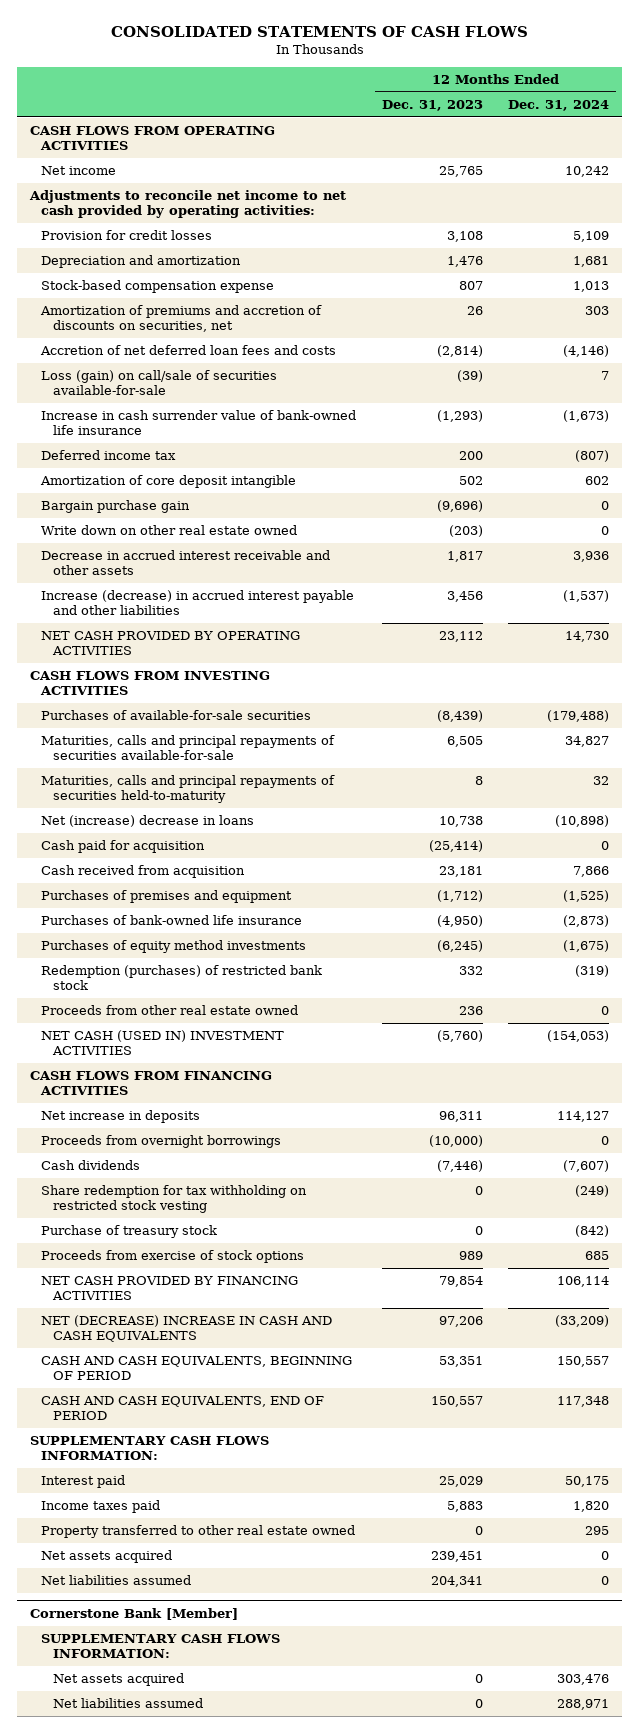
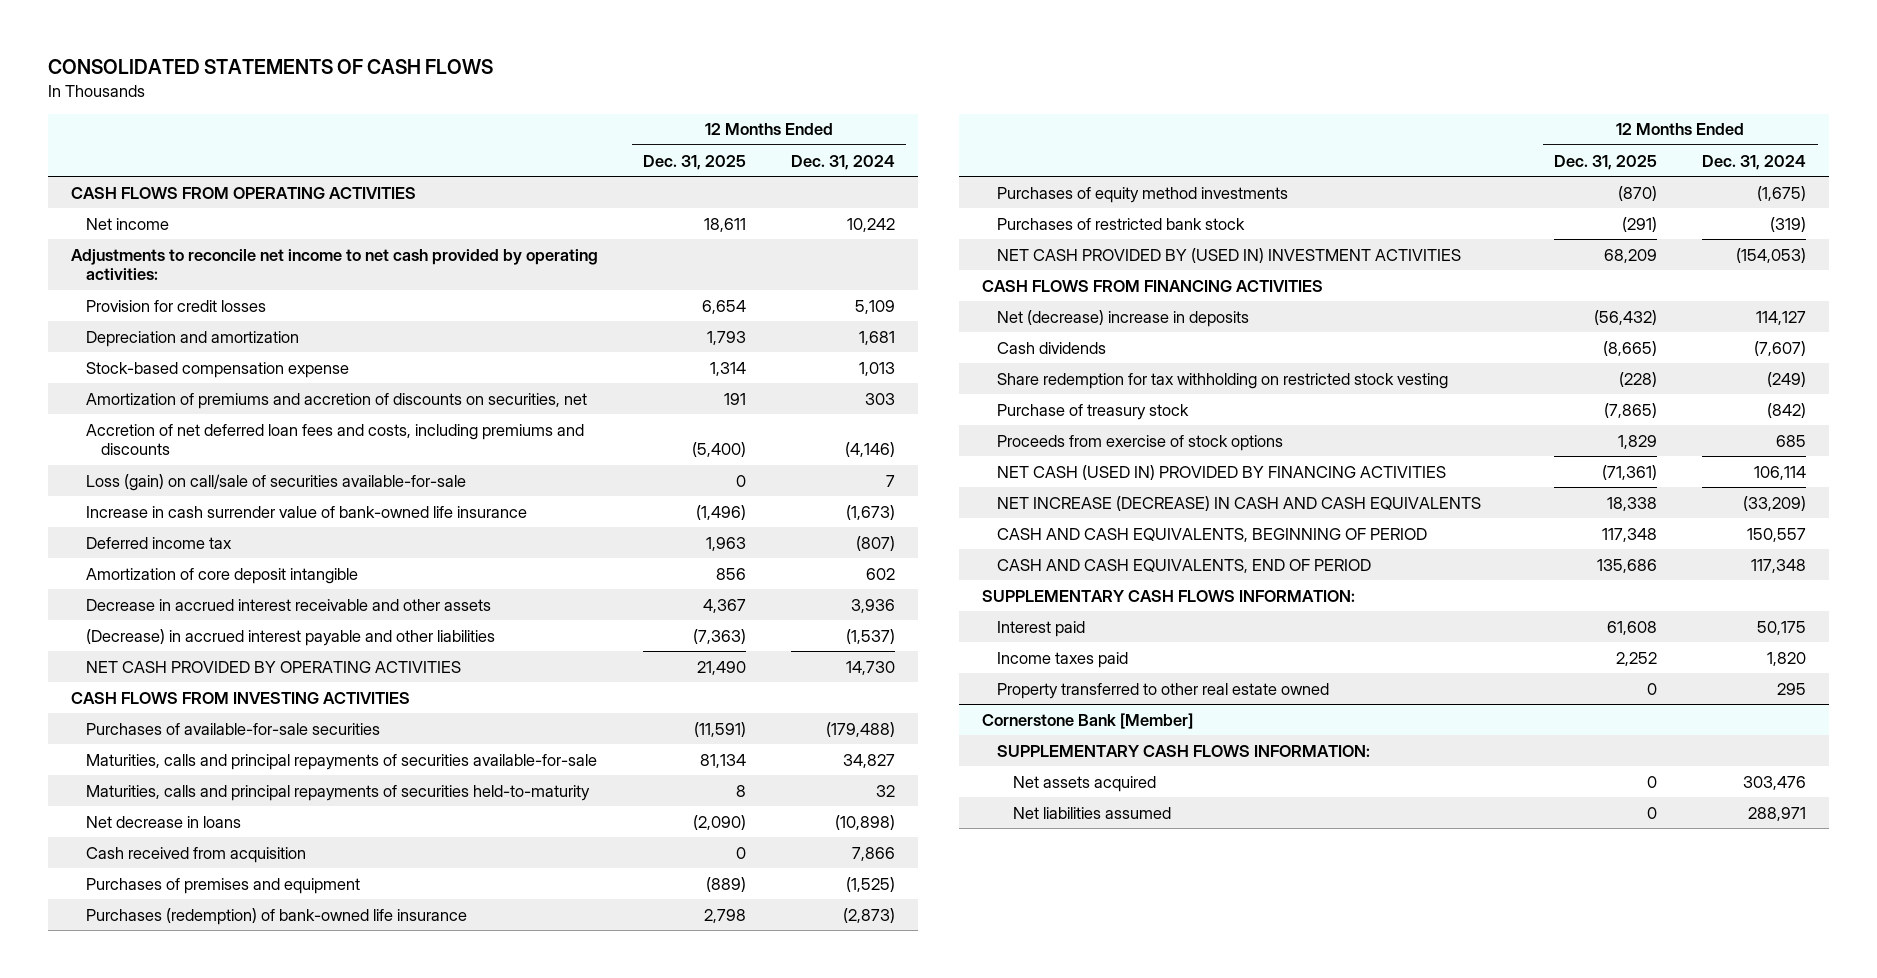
[381,99,483,111] Dec. 31, 2023 -> none
none -> [642,154,746,170] Dec. 31, 2025
[40,345,337,356] Accretion of net deferred loan fees and costs -> [86,423,585,456] Accretion of net deferred loan fees and costs, including premiums and discounts
[41,500,191,514] Bargain purchase gain -> none
[41,525,298,536] Write down on other real estate owned -> none
[41,590,355,616] Increase (decrease) in accrued interest payable and other liabilities -> [86,628,496,646] (Decrease) in accrued interest payable and other liabilities
[41,840,206,854] Cash paid for acquisition -> none
[41,815,255,828] Net (increase) decrease in loans -> [86,815,242,828] Net decrease in loans
[41,915,303,926] Purchases of bank-owned life insurance -> [86,907,468,925] Purchases (redemption) of bank-owned life insurance
[41,1005,299,1016] Proceeds from other real estate owned -> none
[41,965,323,991] Redemption (purchases) of restricted bank stock -> [997,217,1246,230] Purchases of restricted bank stock
[41,1030,285,1056] NET CASH (USED IN) INVESTMENT ACTIVITIES -> [997,247,1462,263] NET CASH PROVIDED BY (USED IN) INVESTMENT ACTIVITIES
[41,1135,282,1149] Proceeds from overnight borrowings -> none
[41,1110,201,1124] Net increase in deposits -> [997,309,1250,327] Net (decrease) increase in deposits
[41,1276,299,1301] NET CASH PROVIDED BY FINANCING ACTIVITIES -> [997,464,1447,480] NET CASH (USED IN) PROVIDED BY FINANCING ACTIVITIES
[41,1315,333,1343] NET (DECREASE) INCREASE IN CASH AND CASH EQUIVALENTS -> [997,495,1482,511] NET INCREASE (DECREASE) IN CASH AND CASH EQUIVALENTS
[41,1550,173,1564] Net assets acquired -> none
[41,1575,192,1586] Net liabilities assumed -> none

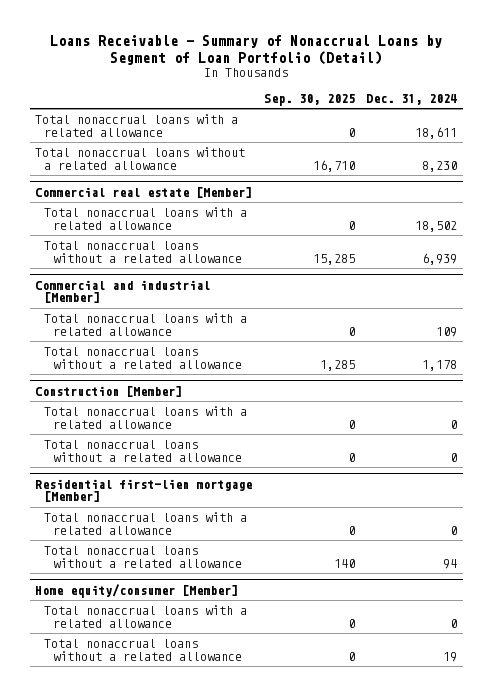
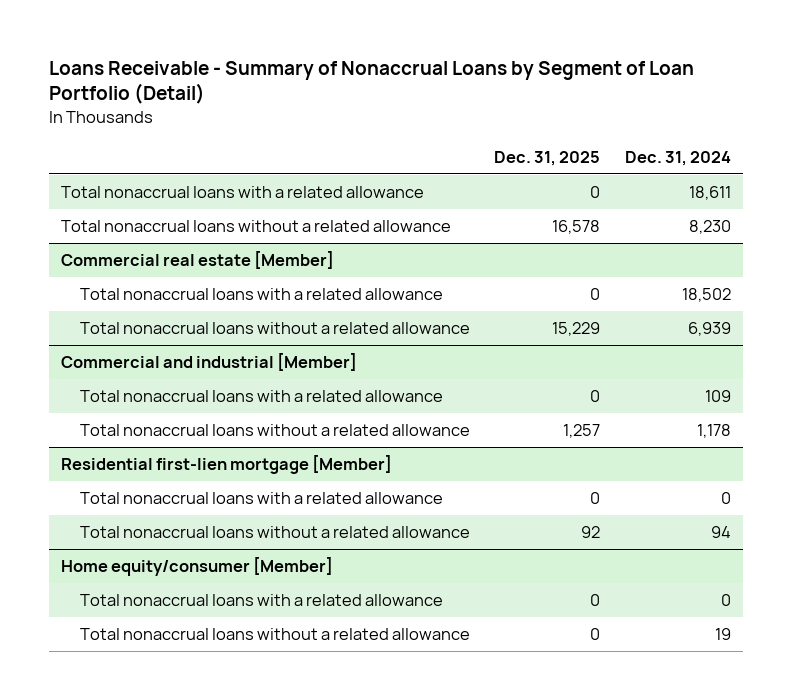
[263,93,355,106] Sep. 30, 2025 -> none
none -> [494,150,601,166] Dec. 31, 2025
[35,385,183,397] Construction [Member] -> none
[44,406,248,430] Total nonaccrual loans with a related allowance -> none
[44,440,243,463] Total nonaccrual loans without a related allowance -> none

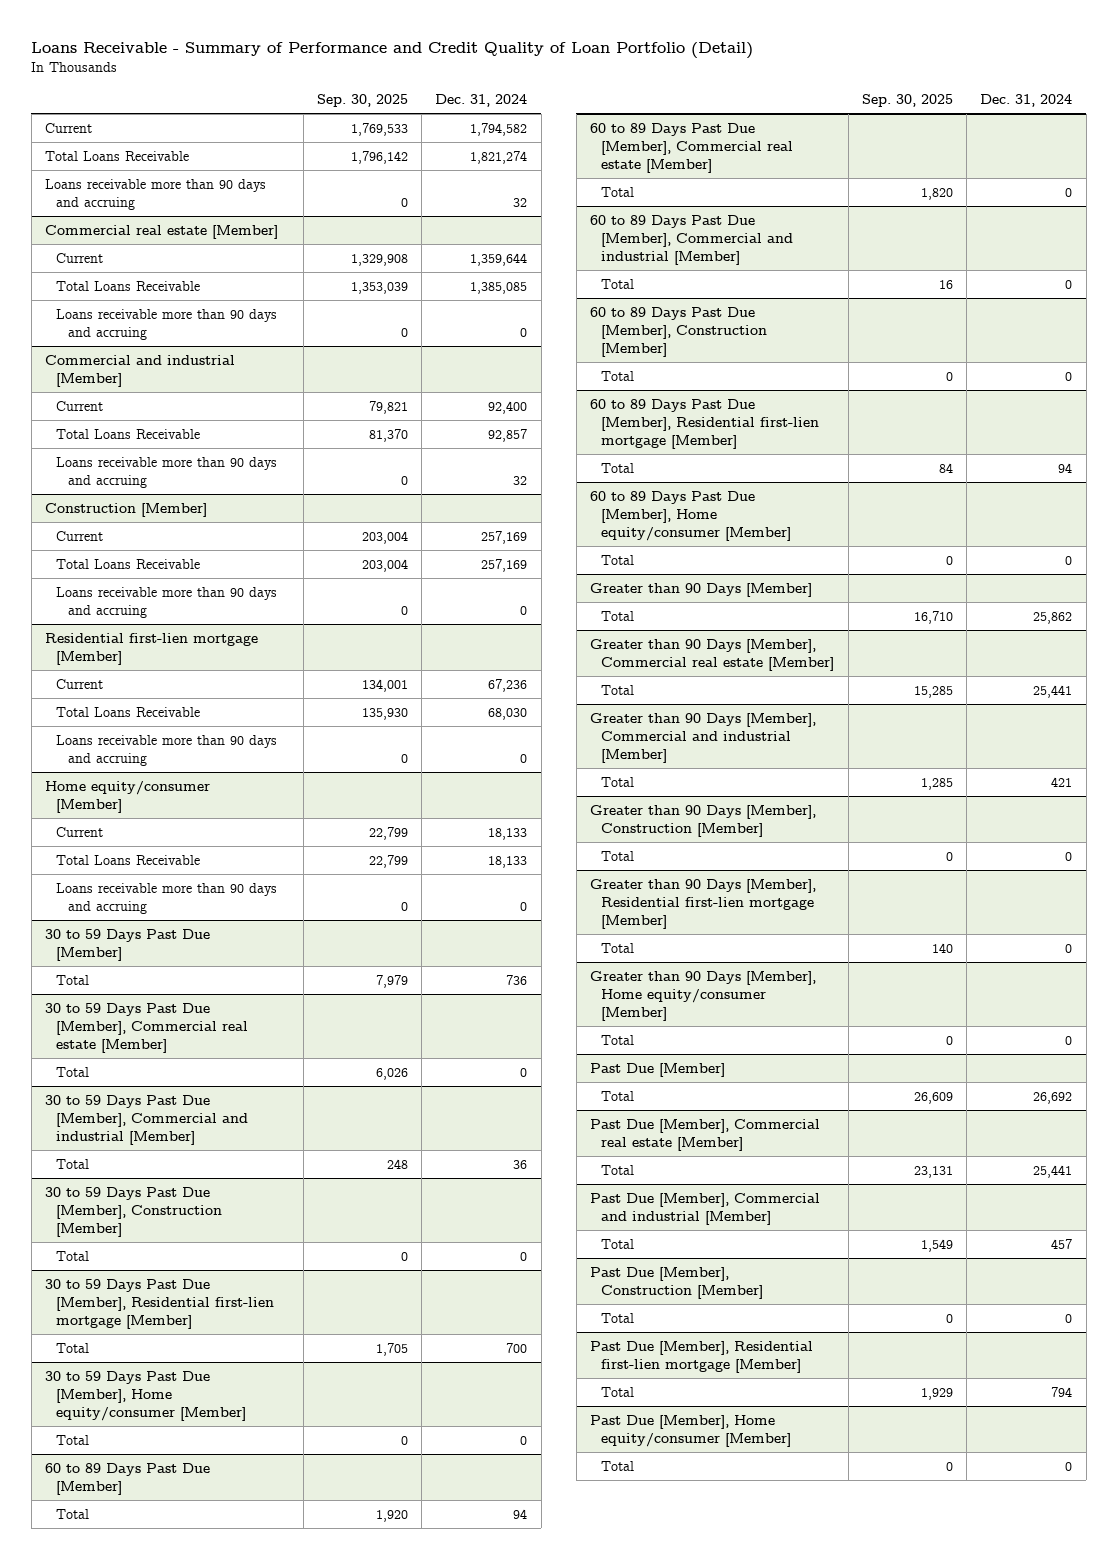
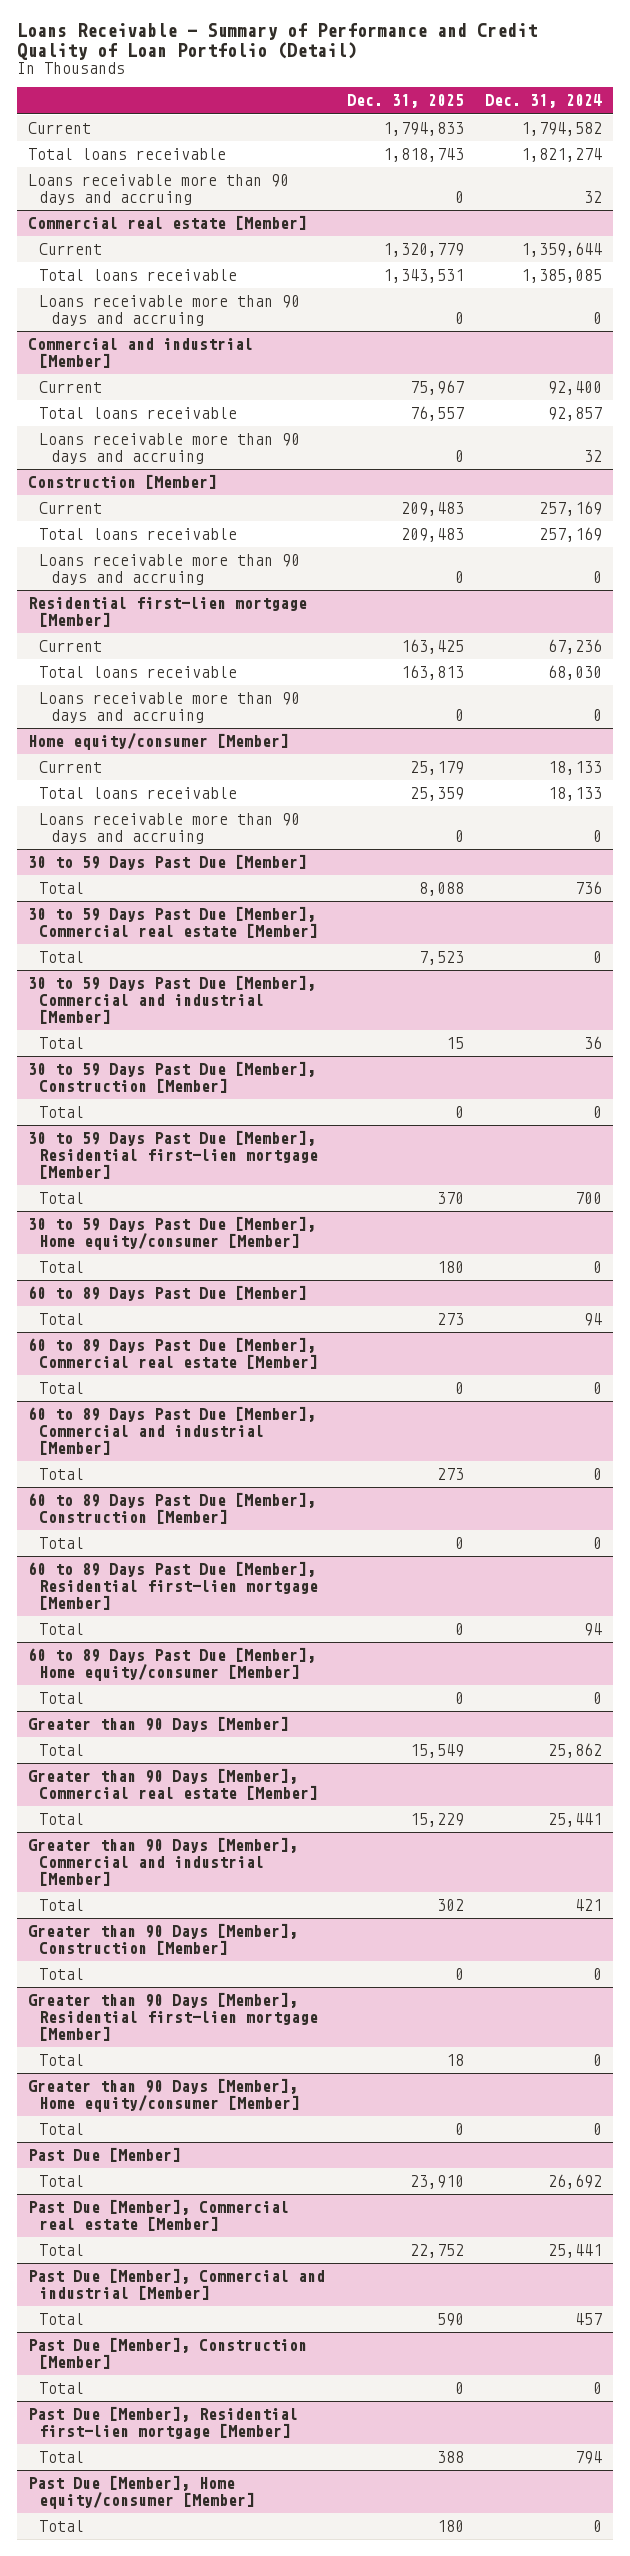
[316,94,408,108] Sep. 30, 2025 -> none
none -> [346,94,464,109] Dec. 31, 2025
[45,150,190,161] Total Loans Receivable -> [27,148,226,161] Total loans receivable
[56,280,201,291] Total Loans Receivable -> [39,269,238,282] Total loans receivable
[56,428,201,439] Total Loans Receivable -> [39,407,238,420] Total loans receivable
[56,558,201,569] Total Loans Receivable -> [39,528,238,541] Total loans receivable
[56,706,201,717] Total Loans Receivable -> [39,666,238,679] Total loans receivable
[56,854,201,865] Total Loans Receivable -> [39,787,238,800] Total loans receivable

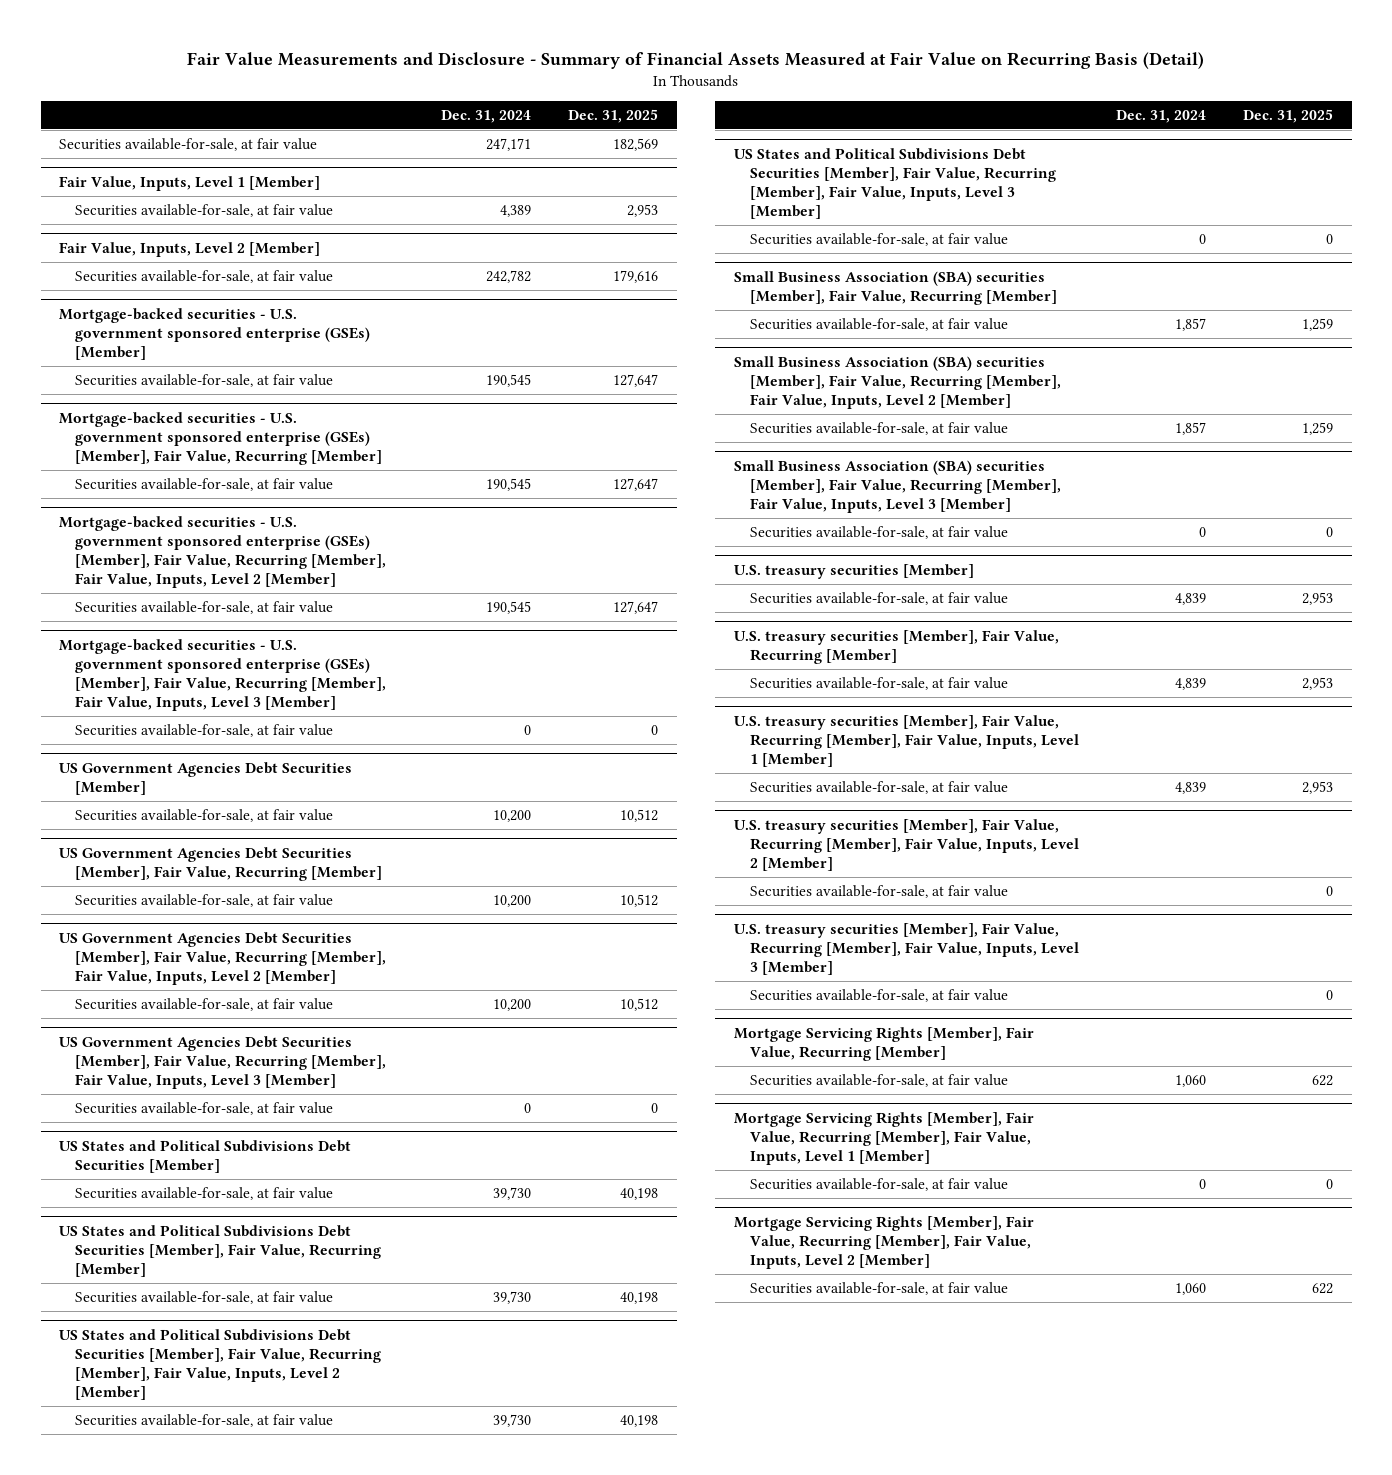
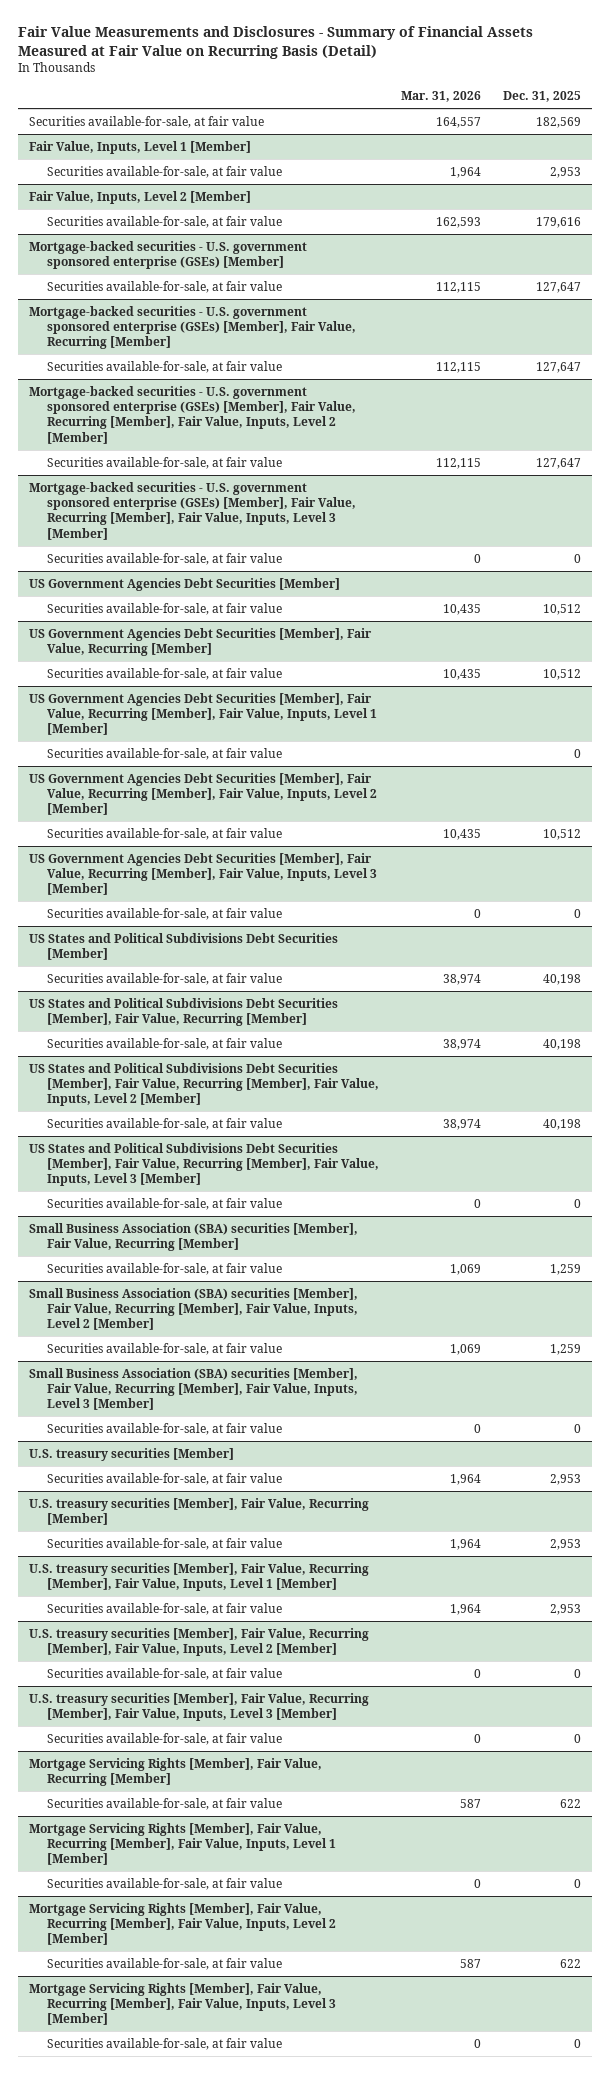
[187,51,1205,69] Fair Value Measurements and Disclosure - Summary of Financial Assets Measured at Fair Value on Recurring Basis (Detail) -> [18,25,534,59] Fair Value Measurements and Disclosures - Summary of Financial Assets Measured at Fair Value on Recurring Basis (Detail)
[441,109,532,123] Dec. 31, 2024 -> none
none -> [401,91,482,103] Mar. 31, 2026
none -> [29,692,378,736] US Government Agencies Debt Securities [Member], Fair Value, Recurring [Member], Fair Value, Inputs, Level 1 [Member]
none -> [47,747,283,760] Securities available-for-sale, at fair value
none -> [29,1982,337,2026] Mortgage Servicing Rights [Member], Fair Value, Recurring [Member], Fair Value, Inputs, Level 3 [Member]
none -> [47,2037,283,2050] Securities available-for-sale, at fair value

